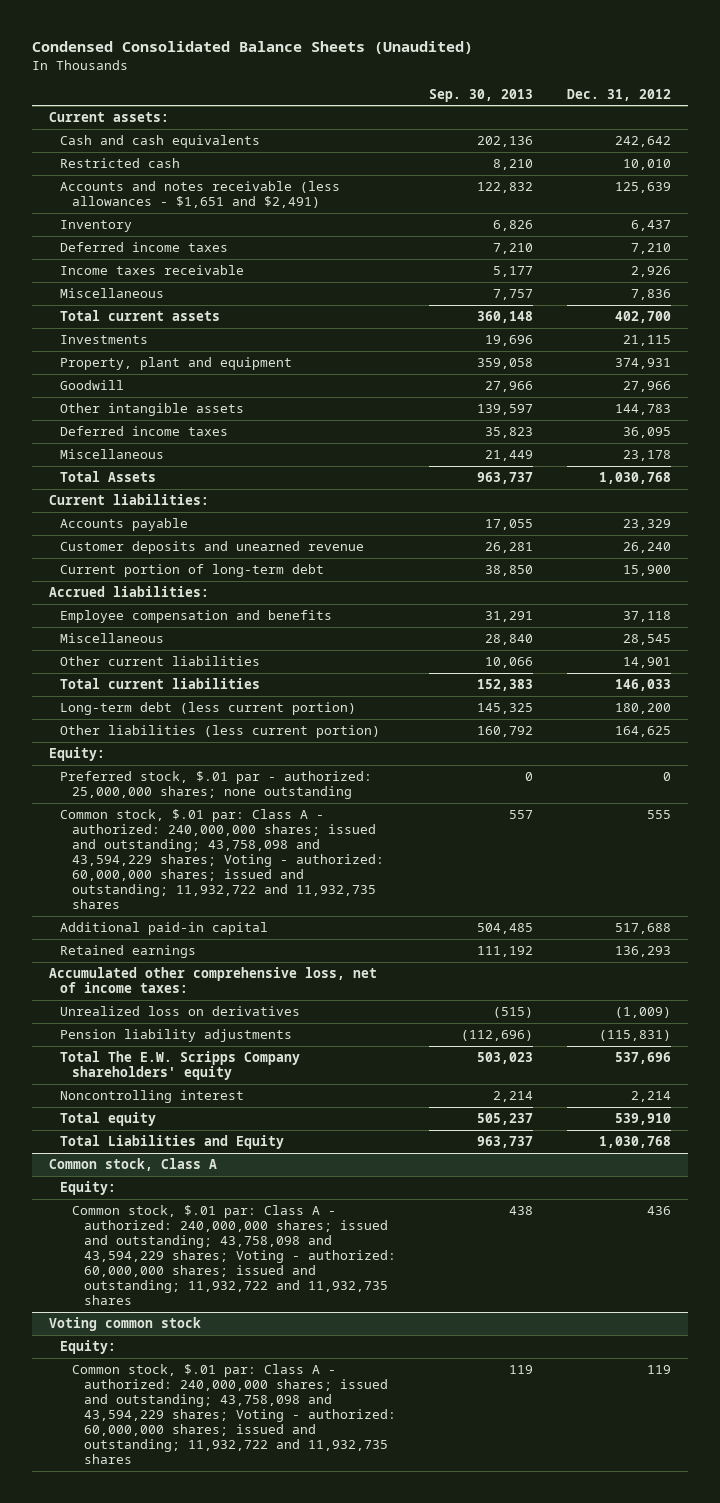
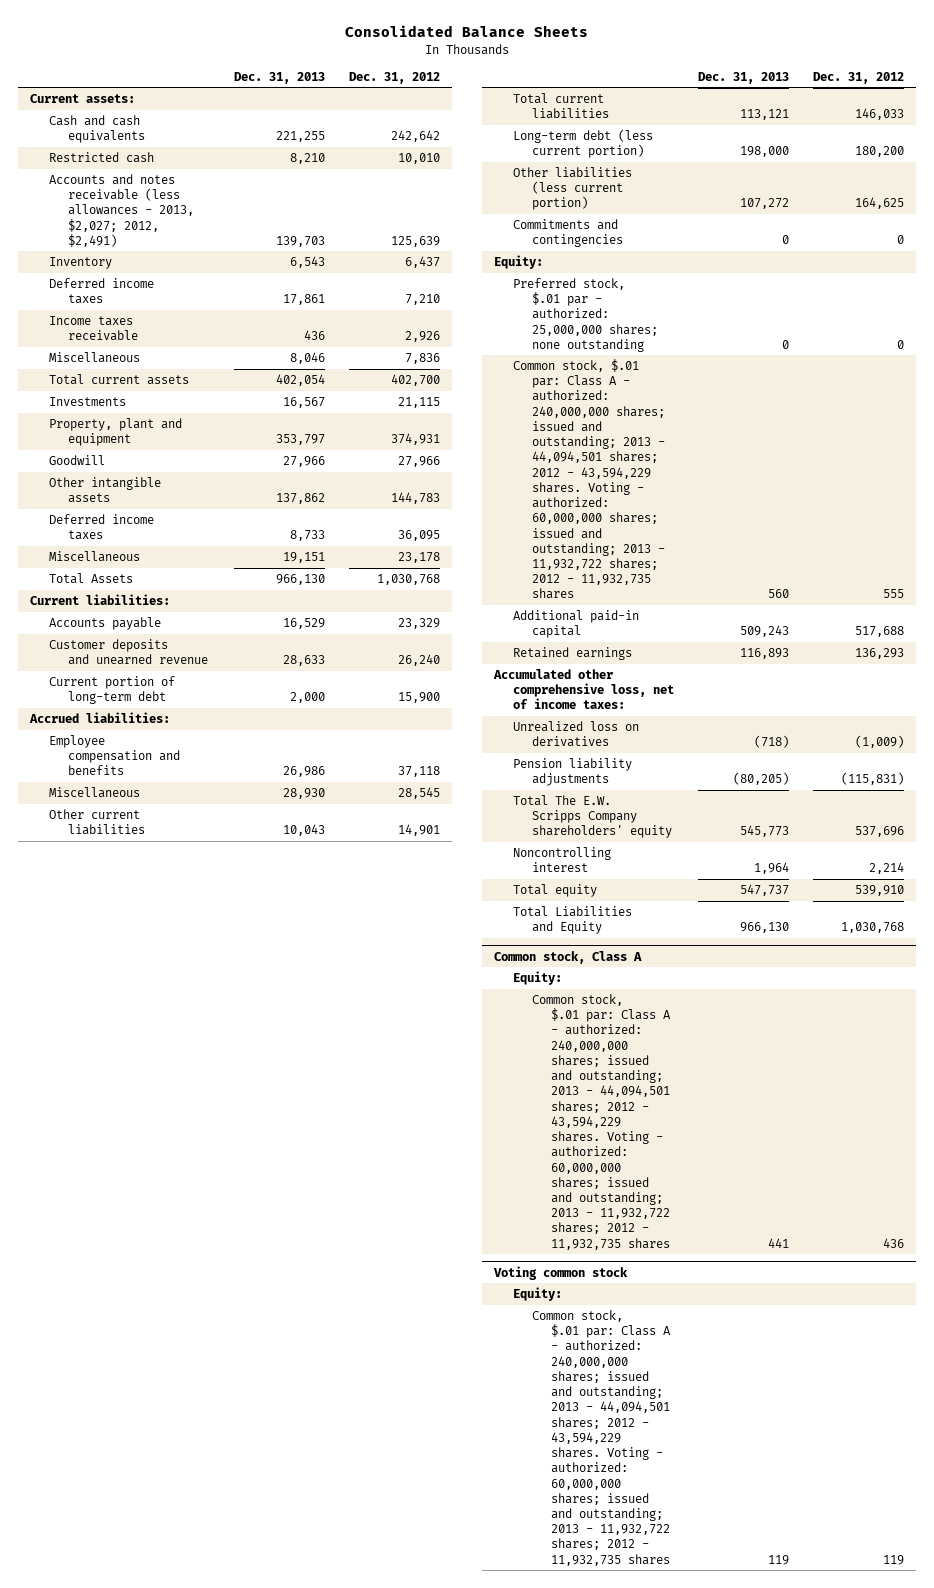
[32,41,474,55] Condensed Consolidated Balance Sheets (Unaudited) -> [345,25,589,38] Consolidated Balance Sheets
[429,88,534,102] Sep. 30, 2013 -> none
none -> [234,71,326,84] Dec. 31, 2013
[60,181,341,209] Accounts and notes receivable (less allowances - $1,651 and $2,491) -> [49,174,195,247] Accounts and notes receivable (less allowances - 2013, $2,027; 2012, $2,491)
none -> [513,219,624,248] Commitments and contingencies
[60,809,385,910] Common stock, $.01 par: Class A - authorized: 240,000,000 shares; issued and outstanding; 43,758,098 and 43,594,229 shares; Voting - authorized: 60,000,000 shares; issued and outstanding; 11,932,722 and 11,932,735 shares -> [513,359,666,600] Common stock, $.01 par: Class A - authorized: 240,000,000 shares; issued and outstanding; 2013 - 44,094,501 shares; 2012 - 43,594,229 shares. Voting - authorized: 60,000,000 shares; issued and outstanding; 2013 - 11,932,722 shares; 2012 - 11,932,735 shares
[72,1205,396,1306] Common stock, $.01 par: Class A - authorized: 240,000,000 shares; issued and outstanding; 43,758,098 and 43,594,229 shares; Voting - authorized: 60,000,000 shares; issued and outstanding; 11,932,722 and 11,932,735 shares -> [532,994,672,1250] Common stock, $.01 par: Class A - authorized: 240,000,000 shares; issued and outstanding; 2013 - 44,094,501 shares; 2012 - 43,594,229 shares. Voting - authorized: 60,000,000 shares; issued and outstanding; 2013 - 11,932,722 shares; 2012 - 11,932,735 shares
[72,1364,396,1465] Common stock, $.01 par: Class A - authorized: 240,000,000 shares; issued and outstanding; 43,758,098 and 43,594,229 shares; Voting - authorized: 60,000,000 shares; issued and outstanding; 11,932,722 and 11,932,735 shares -> [532,1310,672,1566] Common stock, $.01 par: Class A - authorized: 240,000,000 shares; issued and outstanding; 2013 - 44,094,501 shares; 2012 - 43,594,229 shares. Voting - authorized: 60,000,000 shares; issued and outstanding; 2013 - 11,932,722 shares; 2012 - 11,932,735 shares

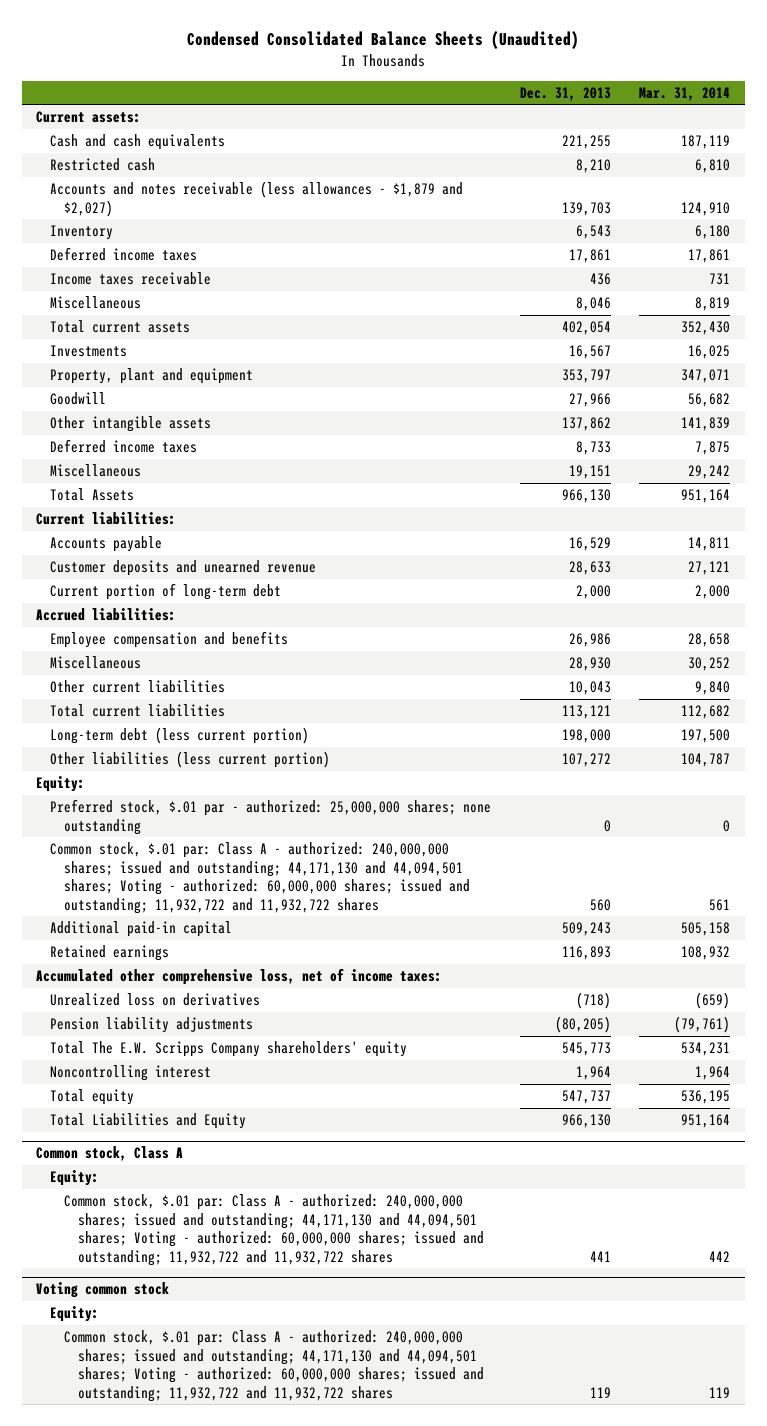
[345,25,589,38] Consolidated Balance Sheets -> [187,31,580,50] Condensed Consolidated Balance Sheets (Unaudited)
[348,71,440,84] Dec. 31, 2012 -> none
none -> [639,86,731,101] Mar. 31, 2014
[49,174,195,247] Accounts and notes receivable (less allowances - 2013, $2,027; 2012, $2,491) -> [50,181,464,217] Accounts and notes receivable (less allowances - $1,879 and $2,027)
[513,219,624,248] Commitments and contingencies -> none
[513,359,666,600] Common stock, $.01 par: Class A - authorized: 240,000,000 shares; issued and outstanding; 2013 - 44,094,501 shares; 2012 - 43,594,229 shares. Voting - authorized: 60,000,000 shares; issued and outstanding; 2013 - 11,932,722 shares; 2012 - 11,932,735 shares -> [50,842,471,914] Common stock, $.01 par: Class A - authorized: 240,000,000 shares; issued and outstanding; 44,171,130 and 44,094,501 shares; Voting - authorized: 60,000,000 shares; issued and outstanding; 11,932,722 and 11,932,722 shares
[532,994,672,1250] Common stock, $.01 par: Class A - authorized: 240,000,000 shares; issued and outstanding; 2013 - 44,094,501 shares; 2012 - 43,594,229 shares. Voting - authorized: 60,000,000 shares; issued and outstanding; 2013 - 11,932,722 shares; 2012 - 11,932,735 shares -> [64,1194,484,1266] Common stock, $.01 par: Class A - authorized: 240,000,000 shares; issued and outstanding; 44,171,130 and 44,094,501 shares; Voting - authorized: 60,000,000 shares; issued and outstanding; 11,932,722 and 11,932,722 shares
[532,1310,672,1566] Common stock, $.01 par: Class A - authorized: 240,000,000 shares; issued and outstanding; 2013 - 44,094,501 shares; 2012 - 43,594,229 shares. Voting - authorized: 60,000,000 shares; issued and outstanding; 2013 - 11,932,722 shares; 2012 - 11,932,735 shares -> [64,1330,484,1402] Common stock, $.01 par: Class A - authorized: 240,000,000 shares; issued and outstanding; 44,171,130 and 44,094,501 shares; Voting - authorized: 60,000,000 shares; issued and outstanding; 11,932,722 and 11,932,722 shares

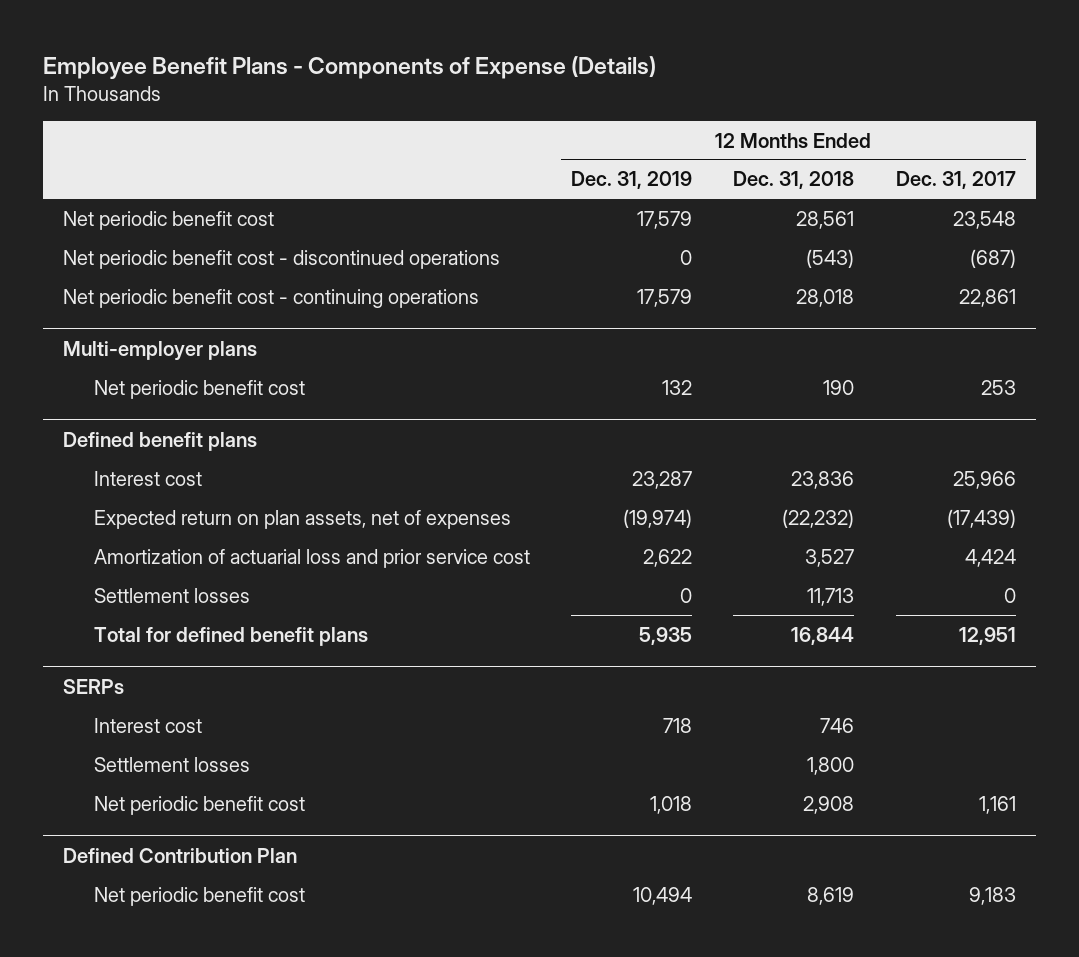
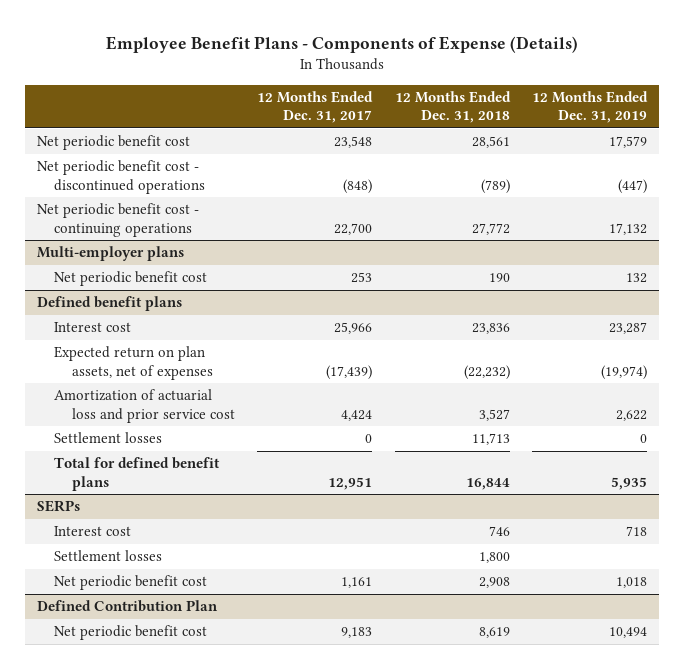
[680,249,693,265] 0 -> [618,178,648,194] (447)
[806,248,855,268] (543) -> [480,178,510,194] (789)
[969,248,1016,268] (687) -> [343,178,373,194] (848)
[637,288,693,307] 17,579 -> [609,222,648,235] 17,132
[796,288,855,307] 28,018 -> [471,222,510,235] 27,772
[958,288,1016,307] 22,861 -> [334,222,373,235] 22,700

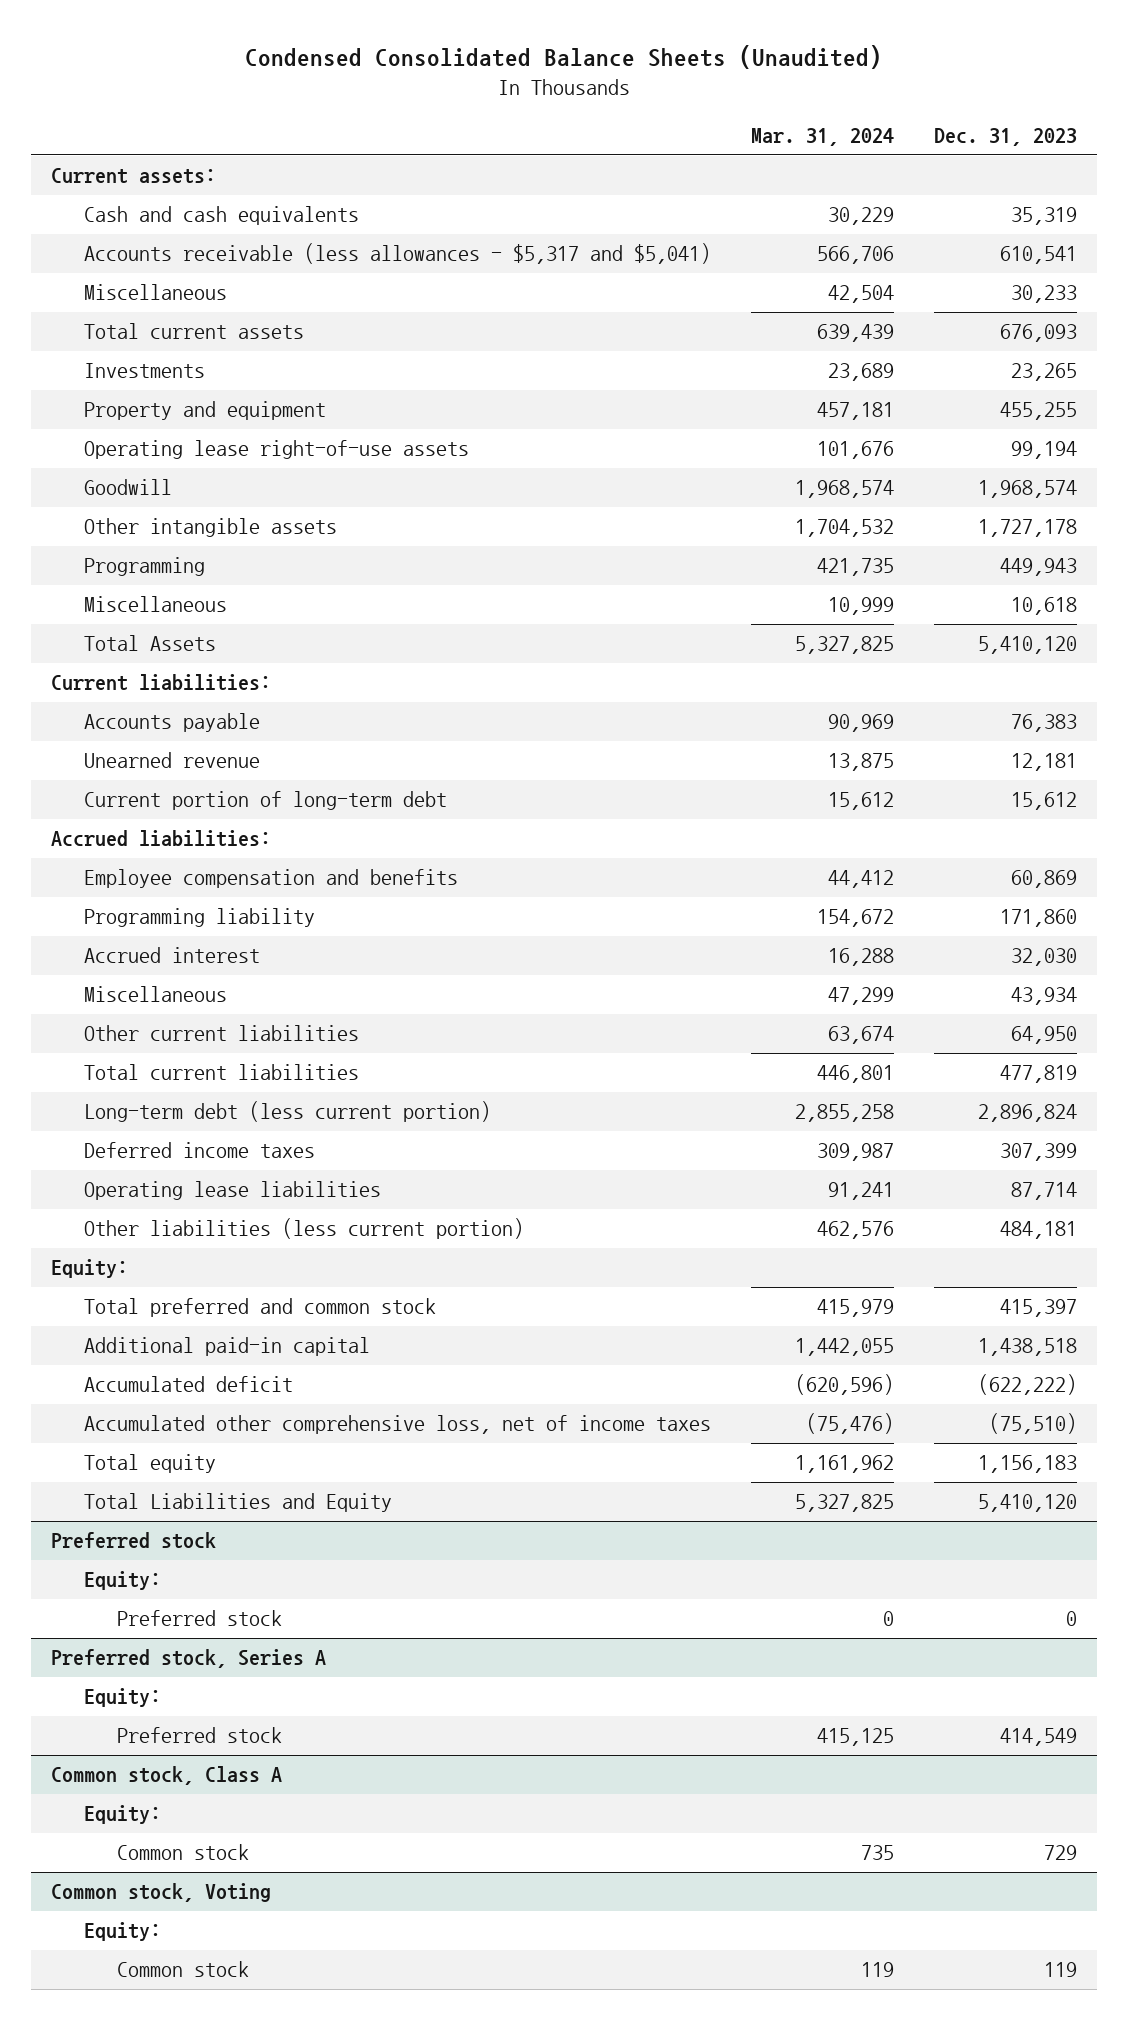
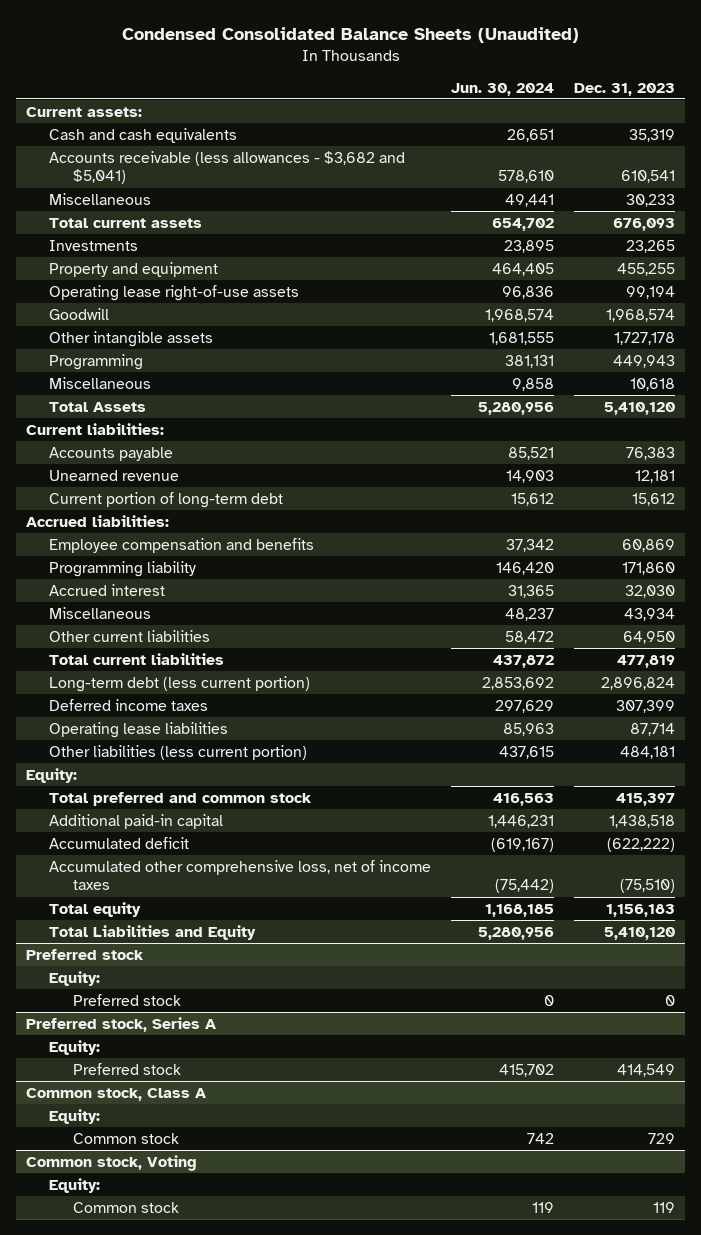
[751,128,895,147] Mar. 31, 2024 -> none
none -> [451,82,555,96] Jun. 30, 2024
[84,243,712,265] Accounts receivable (less allowances - $5,317 and $5,041) -> [49,150,406,185] Accounts receivable (less allowances - $3,682 and $5,041)

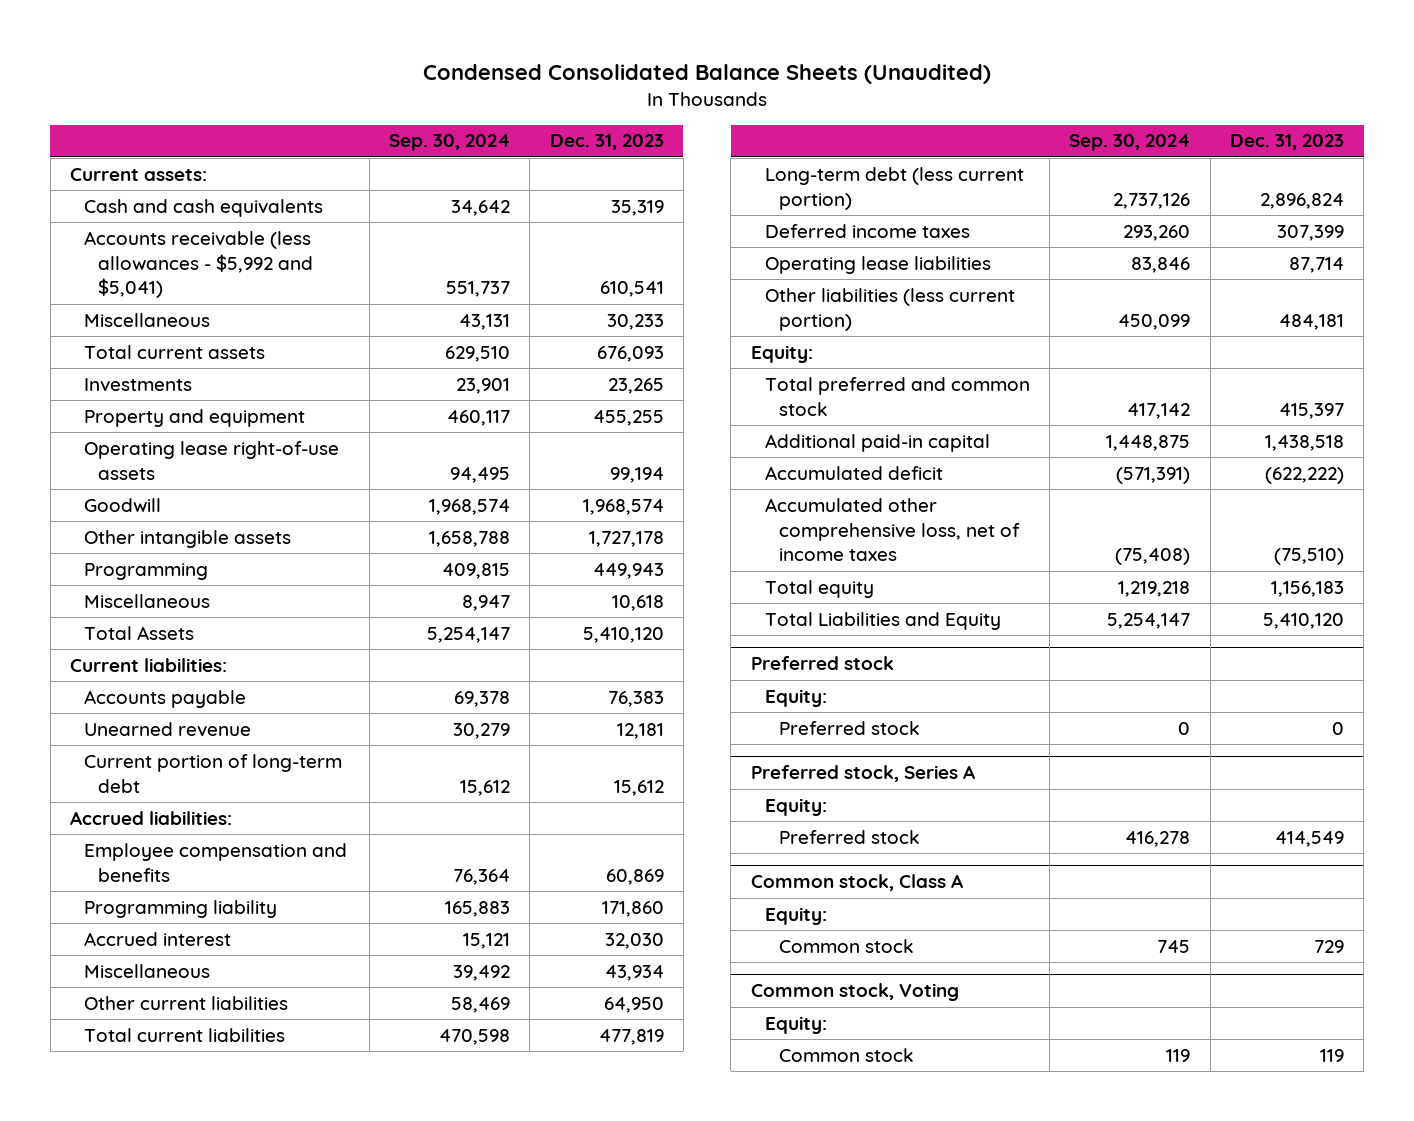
[451,82,555,96] Jun. 30, 2024 -> none
none -> [388,134,510,152] Sep. 30, 2024
[49,150,406,185] Accounts receivable (less allowances - $3,682 and $5,041) -> [84,230,314,299] Accounts receivable (less allowances - $5,992 and $5,041)

